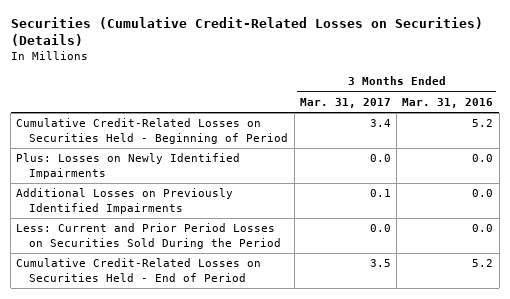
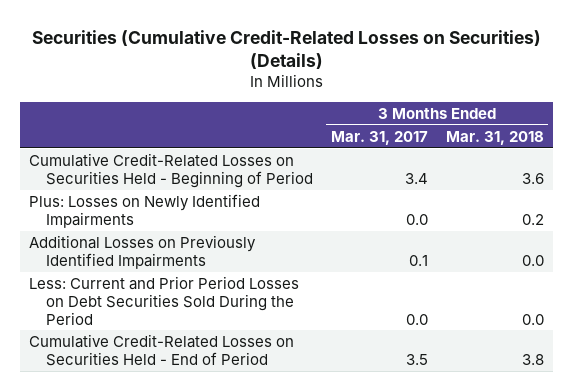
[402,98,494,109] Mar. 31, 2016 -> none
none -> [445,130,544,145] Mar. 31, 2018
[16,223,282,249] Less: Current and Prior Period Losses on Securities Sold During the Period -> [29,275,300,325] Less: Current and Prior Period Losses on Debt Securities Sold During the Period

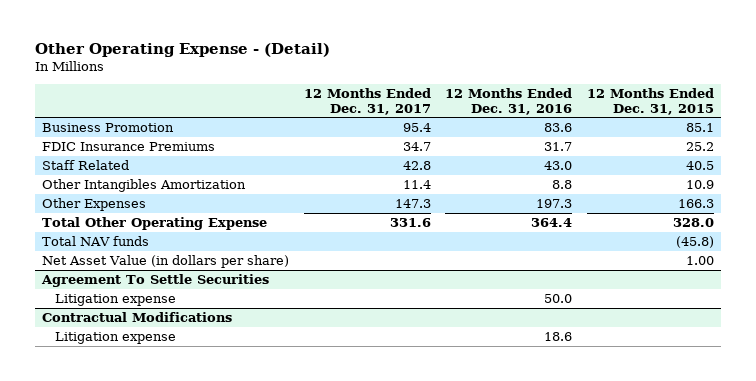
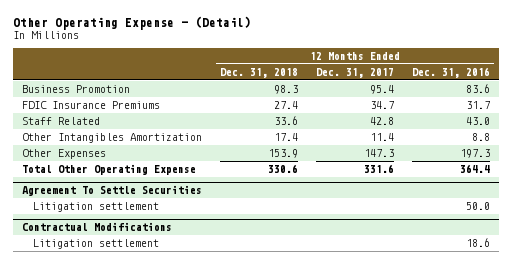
[586,87,714,115] 12 Months Ended Dec. 31, 2015 -> none
none -> [220,67,299,78] Dec. 31, 2018
[42,236,150,247] Total NAV funds -> none
[42,255,290,269] Net Asset Value (in dollars per share) -> none
[54,294,176,307] Litigation expense -> [33,202,160,213] Litigation settlement
[54,332,176,345] Litigation expense -> [33,239,160,250] Litigation settlement

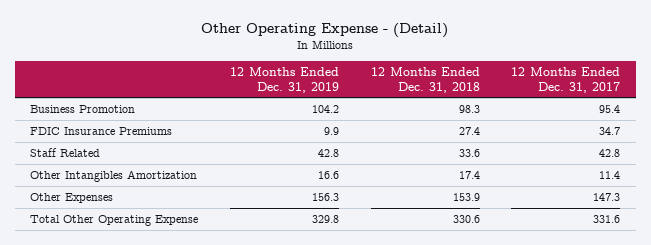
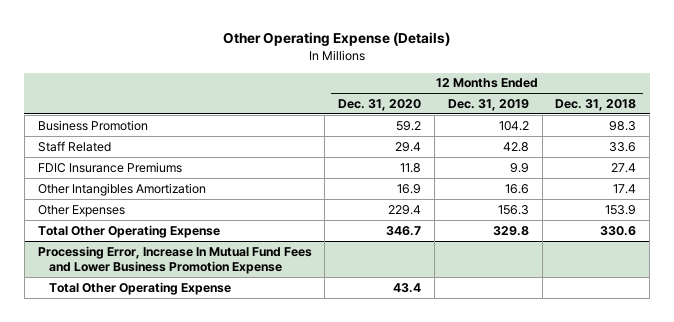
[201,23,449,39] Other Operating Expense - (Detail) -> [222,32,450,47] Other Operating Expense (Details)
[511,66,621,93] 12 Months Ended Dec. 31, 2017 -> none
none -> [338,98,422,111] Dec. 31, 2020
[30,126,173,135] FDIC Insurance Premiums -> [37,161,182,173] FDIC Insurance Premiums
none -> [37,245,312,274] Processing Error, Increase In Mutual Fund Fees and Lower Business Promotion Expense
none -> [48,281,231,295] Total Other Operating Expense

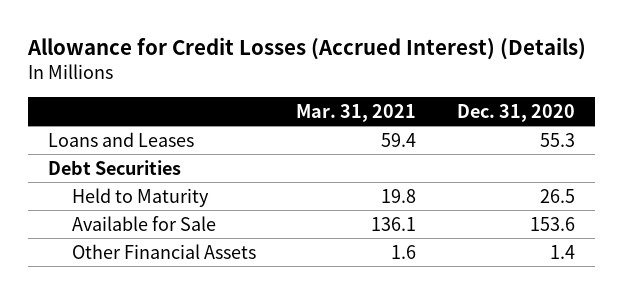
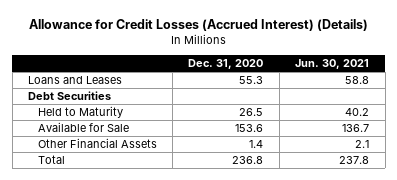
[296,103,417,122] Mar. 31, 2021 -> none
none -> [295,59,370,70] Jun. 30, 2021
none -> [37,155,65,165] Total

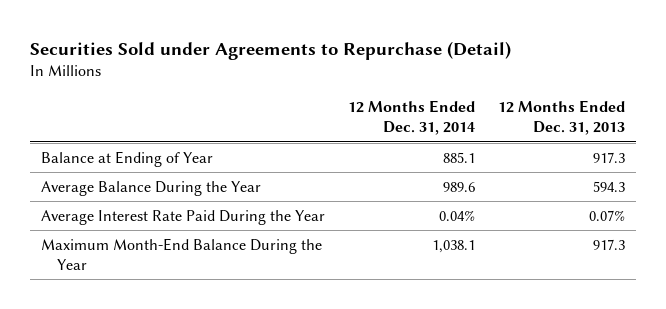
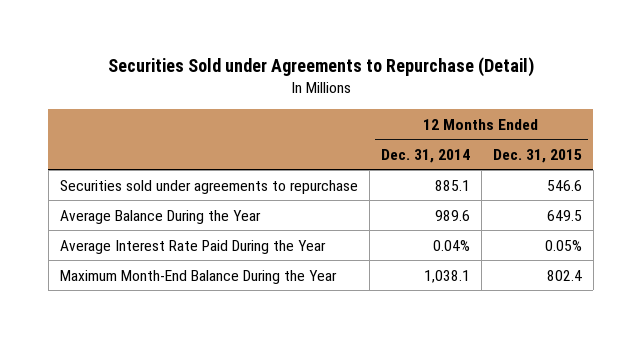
[497,100,625,135] 12 Months Ended Dec. 31, 2013 -> none
none -> [492,148,582,163] Dec. 31, 2015
[41,150,214,167] Balance at Ending of Year -> [59,179,358,194] Securities sold under agreements to repurchase

